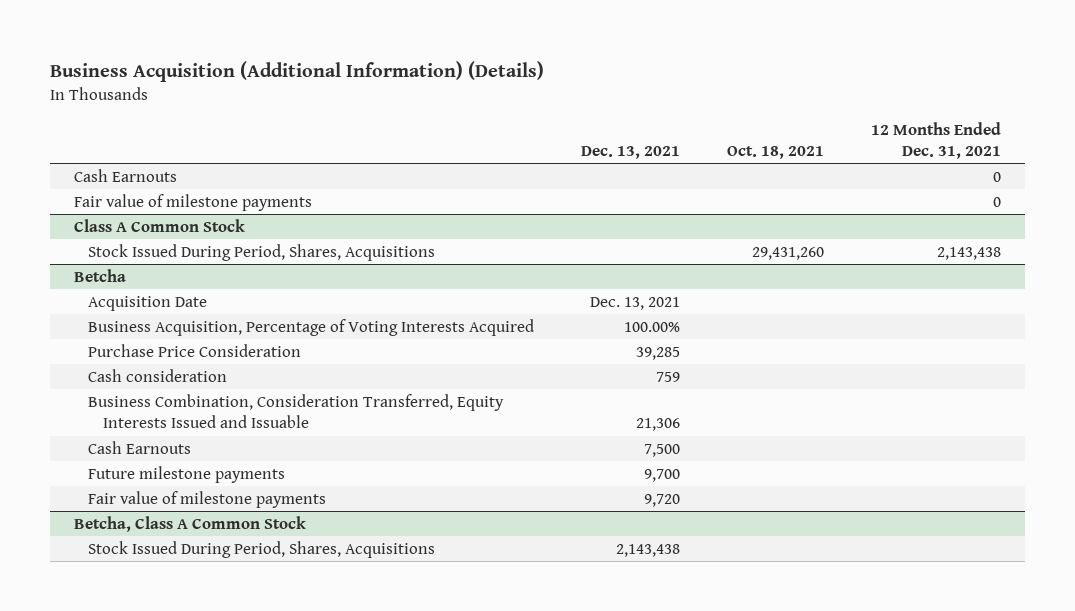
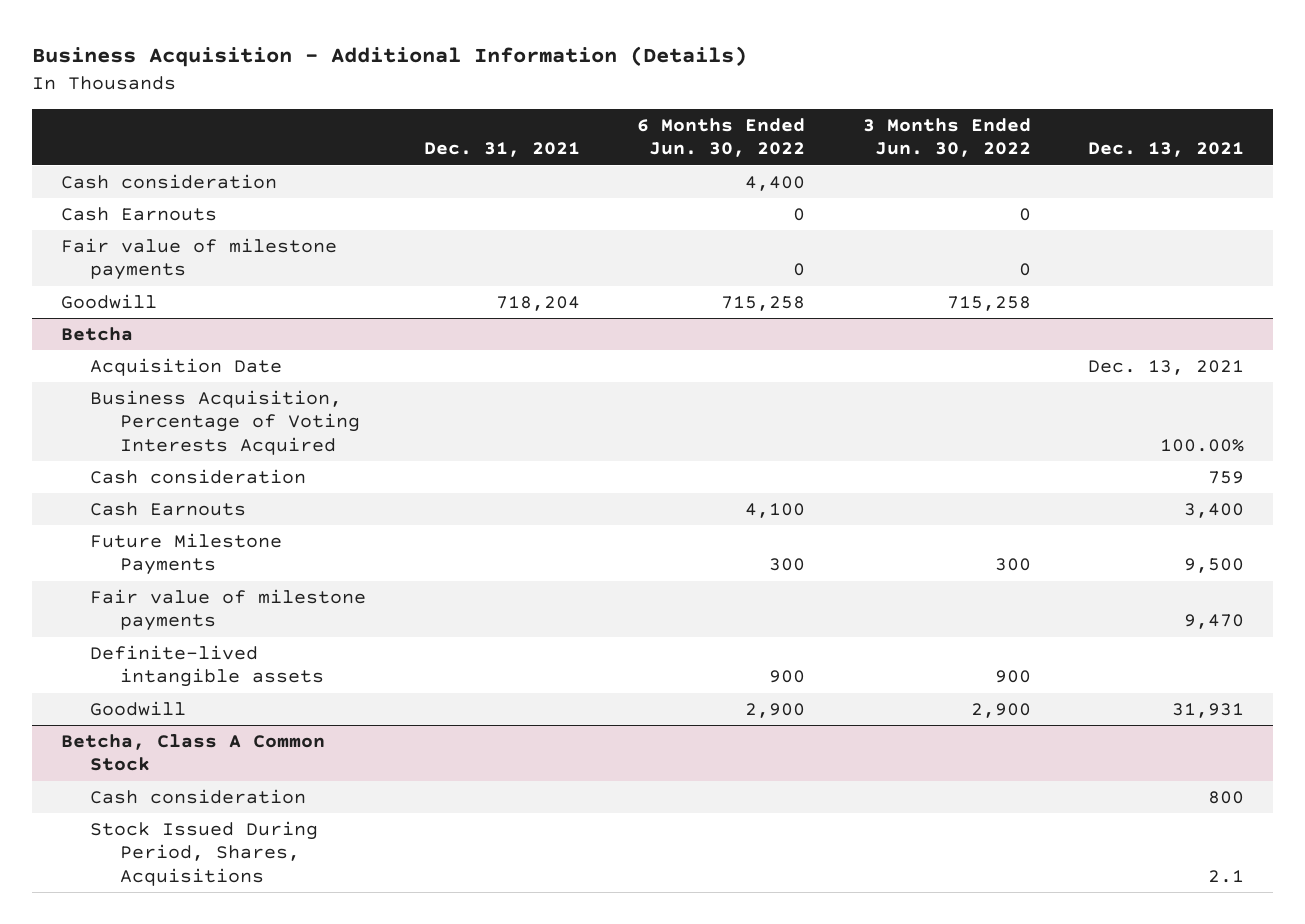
[50,60,545,82] Business Acquisition (Additional Information) (Details) -> [31,46,747,68] Business Acquisition - Additional Information (Details)
[727,145,825,159] Oct. 18, 2021 -> none
[871,121,1002,159] 12 Months Ended Dec. 31, 2021 -> none
none -> [423,142,580,158] Dec. 31, 2021
none -> [637,117,806,158] 6 Months Ended Jun. 30, 2022
none -> [862,117,1031,158] 3 Months Ended Jun. 30, 2022
none -> [60,173,277,189] Cash consideration
[73,219,245,233] Class A Common Stock -> none
[88,244,436,262] Stock Issued During Period, Shares, Acquisitions -> none
none -> [60,293,157,309] Goodwill
[88,344,302,358] Purchase Price Consideration -> none
[88,394,505,429] Business Combination, Consideration Transferred, Equity Interests Issued and Issuable -> none
[644,444,681,458] 7,500 -> [1184,502,1245,518] 3,400
[88,466,286,484] Future milestone payments -> [90,532,283,576] Future Milestone Payments
[644,469,681,483] 9,700 -> [1184,558,1245,574] 9,500
[644,494,681,508] 9,720 -> [1184,614,1245,630] 9,470
none -> [90,644,325,688] Definite-lived intangible assets
none -> [90,700,187,716] Goodwill
none -> [90,788,307,804] Cash consideration
[616,544,681,558] 2,143,438 -> [1208,869,1245,883] 2.1

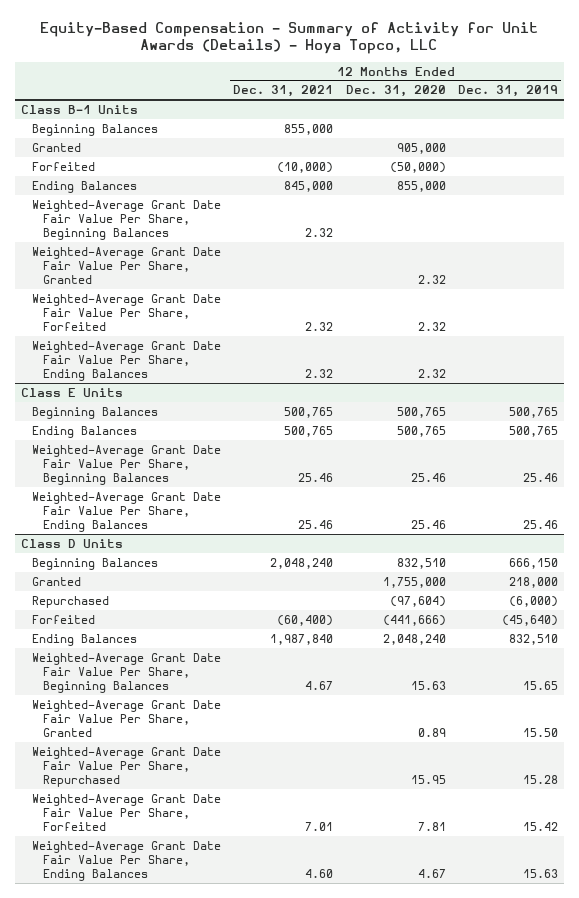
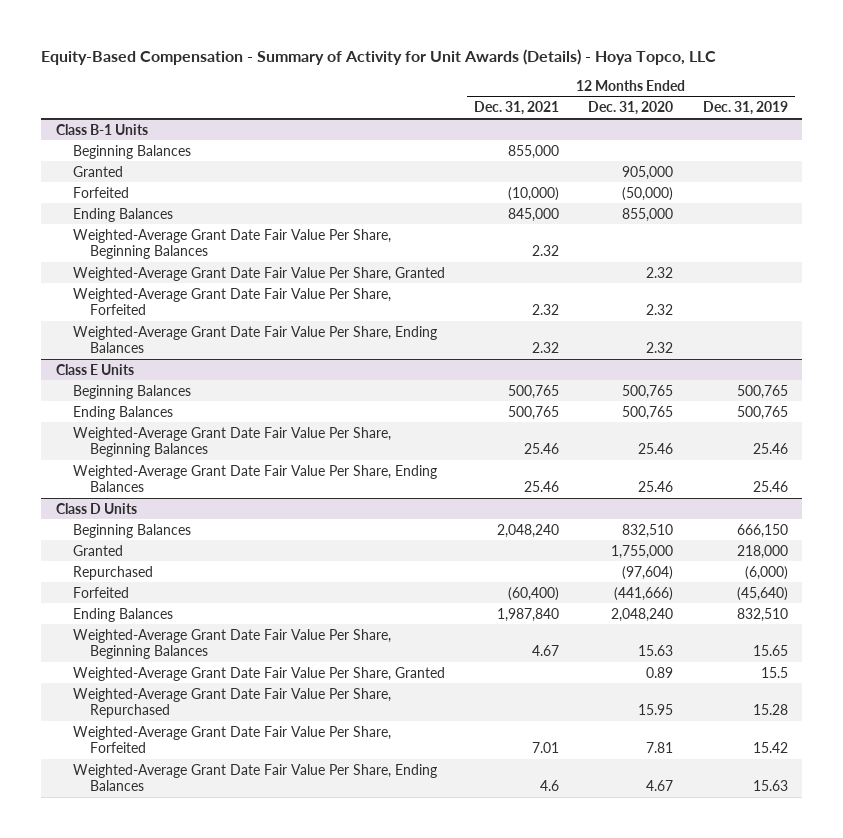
[523,728,559,738] 15.50 -> [760,666,788,678] 15.5
[305,869,334,879] 4.60 -> [540,780,560,792] 4.6

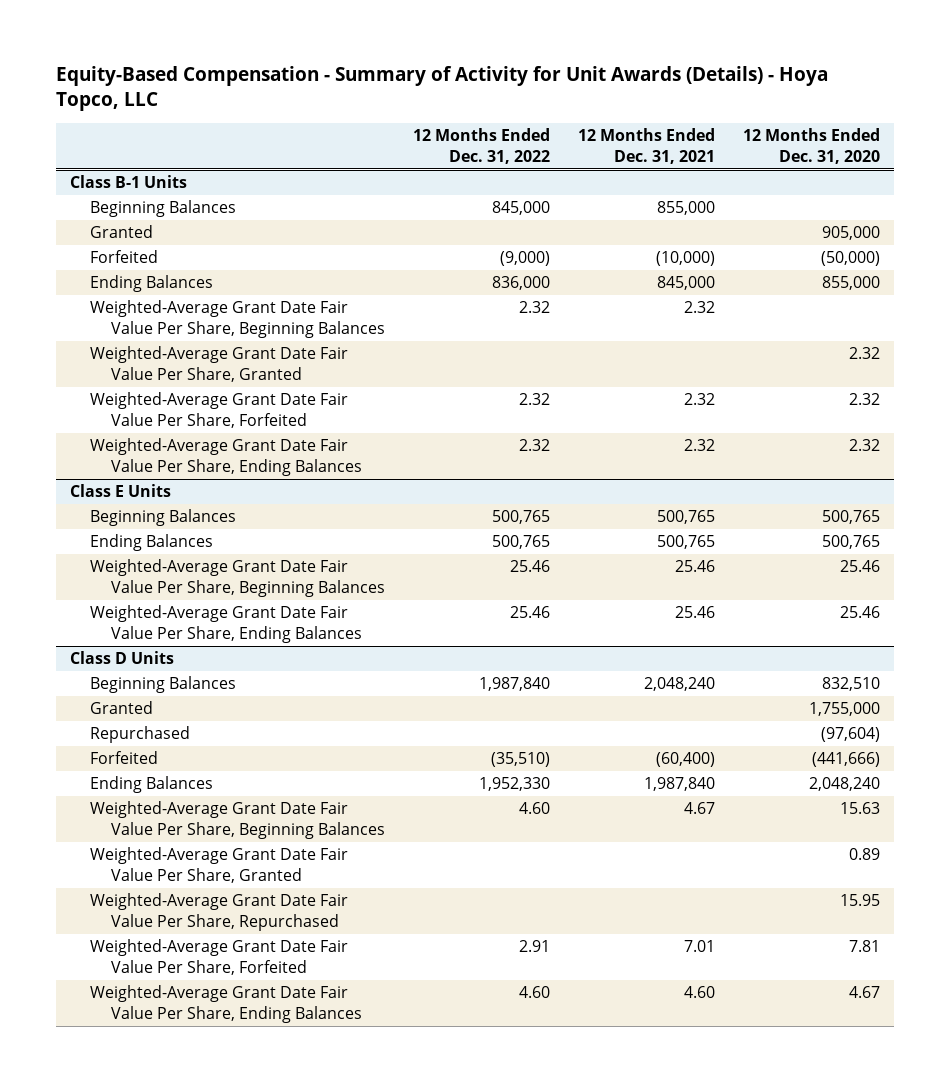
[702,101,788,116] Dec. 31, 2019 -> none
none -> [413,128,551,165] 12 Months Ended Dec. 31, 2022
[540,780,560,792] 4.6 -> [684,986,716,999] 4.60

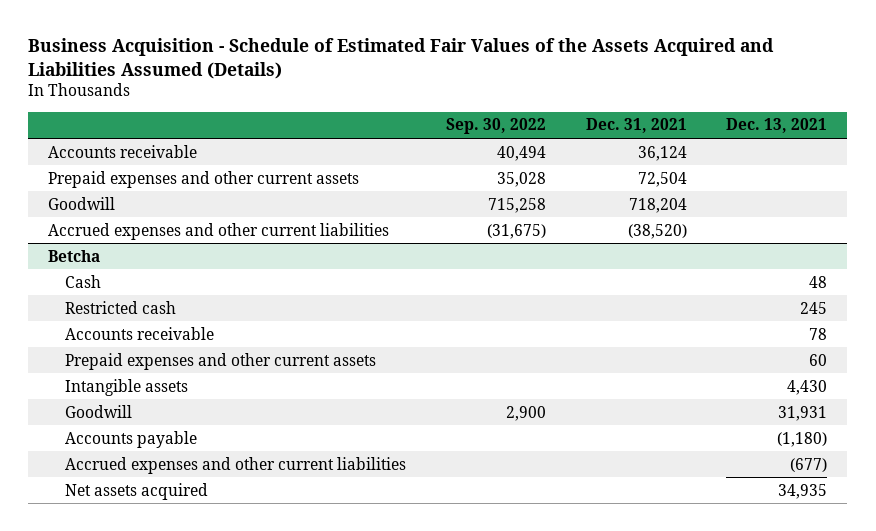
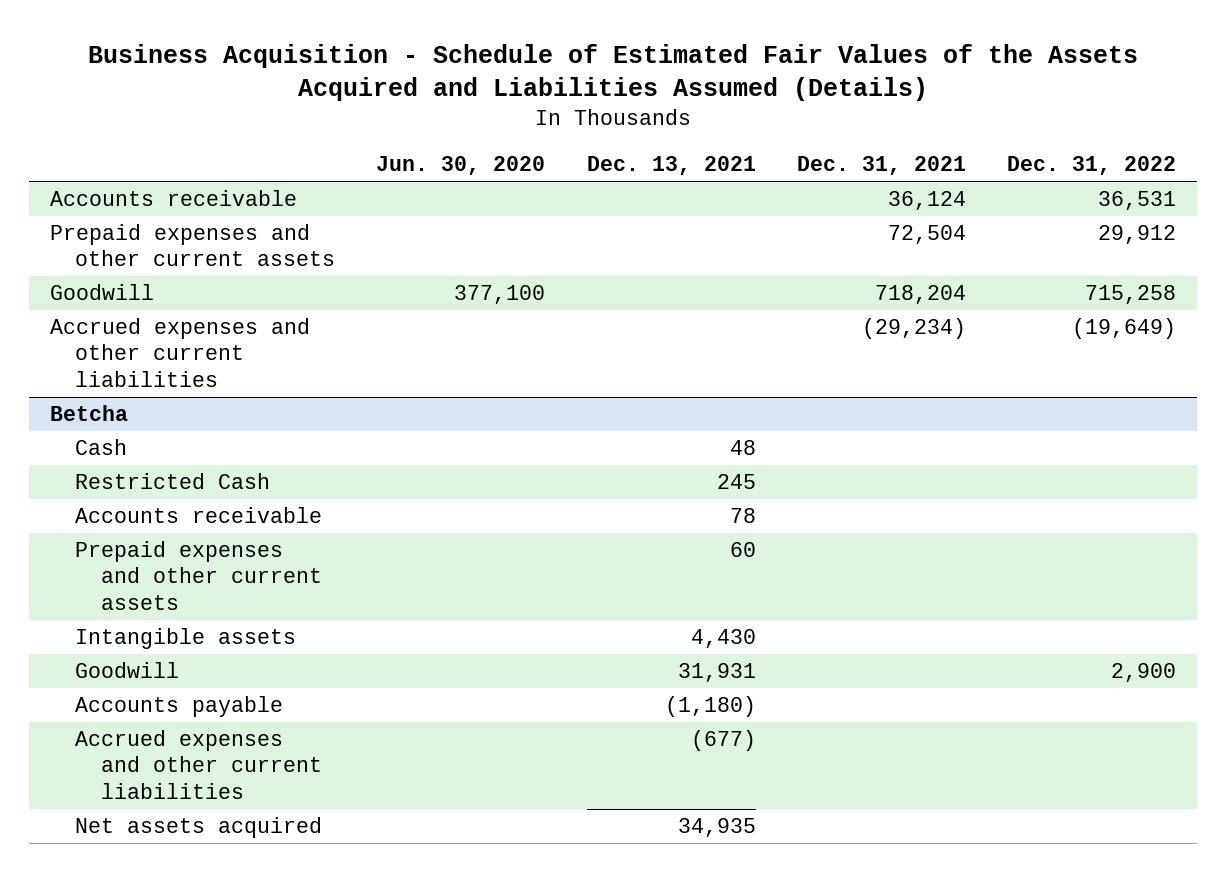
[446,118,547,135] Sep. 30, 2022 -> none
none -> [376,156,546,176] Jun. 30, 2020
none -> [1007,156,1177,176] Dec. 31, 2022
[627,223,687,239] (38,520) -> [861,318,966,340] (29,234)
[65,300,177,314] Restricted cash -> [75,473,271,490] Restricted Cash

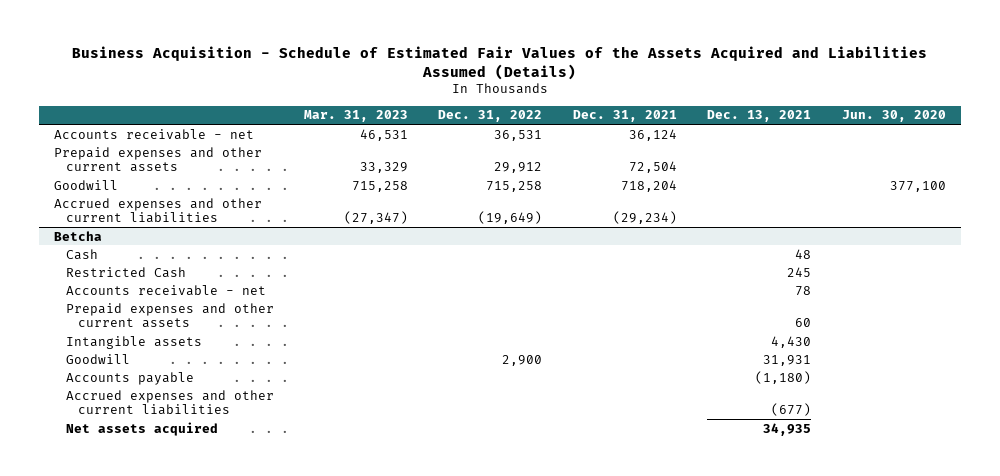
none -> [304,110,409,123] Mar. 31, 2023
[49,190,297,207] Accounts receivable -> [53,128,254,140] Accounts receivable - net
[75,507,323,524] Accounts receivable -> [65,284,266,296] Accounts receivable - net

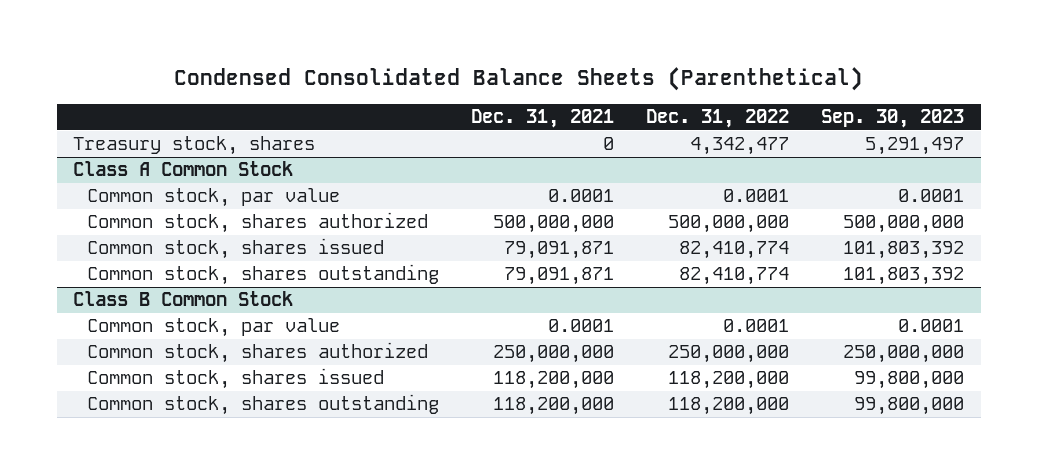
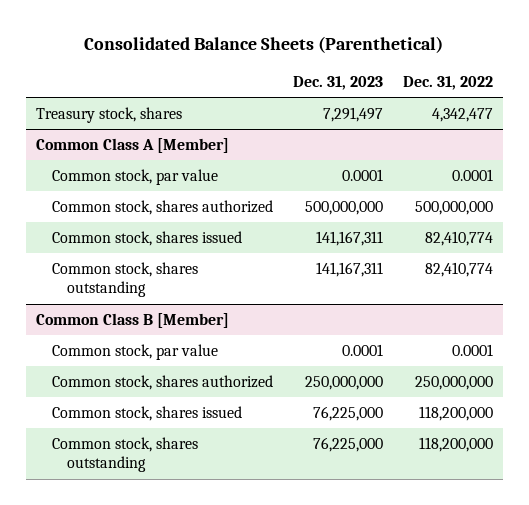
[173,67,863,92] Condensed Consolidated Balance Sheets (Parenthetical) -> [84,36,444,54] Consolidated Balance Sheets (Parenthetical)
[470,109,614,129] Dec. 31, 2021 -> none
[821,109,965,129] Sep. 30, 2023 -> none
none -> [292,75,383,90] Dec. 31, 2023
[72,161,293,177] Class A Common Stock -> [36,137,230,153] Common Class A [Member]
[72,291,293,307] Class B Common Stock -> [36,312,230,328] Common Class B [Member]

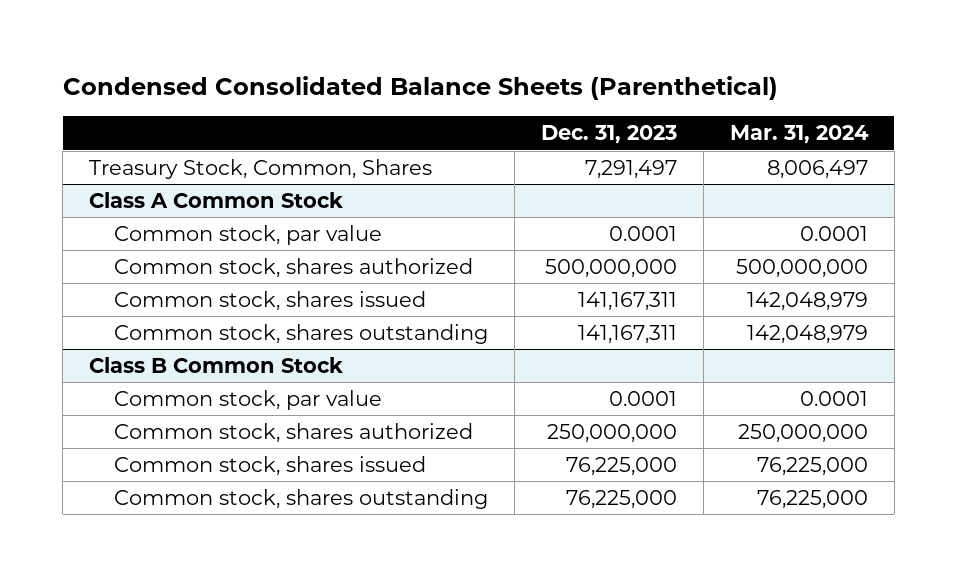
[84,36,444,54] Consolidated Balance Sheets (Parenthetical) -> [62,76,778,101] Condensed Consolidated Balance Sheets (Parenthetical)
[402,75,493,90] Dec. 31, 2022 -> none
none -> [729,125,869,145] Mar. 31, 2024
[36,106,183,123] Treasury stock, shares -> [89,159,433,180] Treasury Stock, Common, Shares
[36,137,230,153] Common Class A [Member] -> [89,192,344,209] Class A Common Stock
[36,312,230,328] Common Class B [Member] -> [89,357,344,374] Class B Common Stock

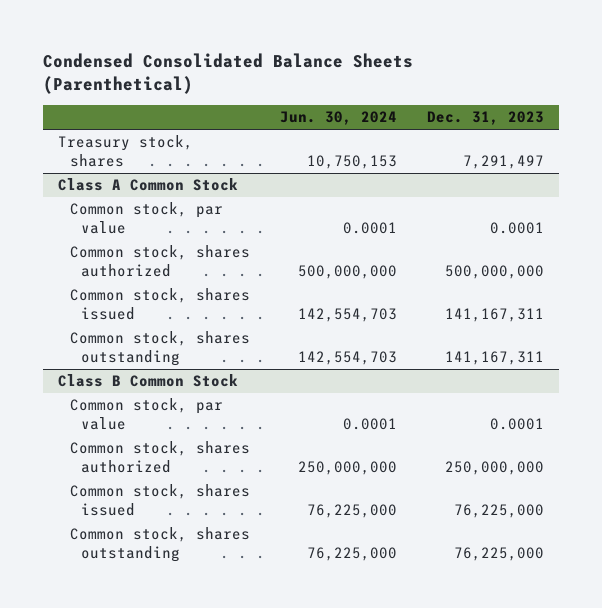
[729,125,869,145] Mar. 31, 2024 -> none
none -> [279,111,397,126] Jun. 30, 2024
[89,159,433,180] Treasury Stock, Common, Shares -> [58,135,194,167] Treasury stock, shares

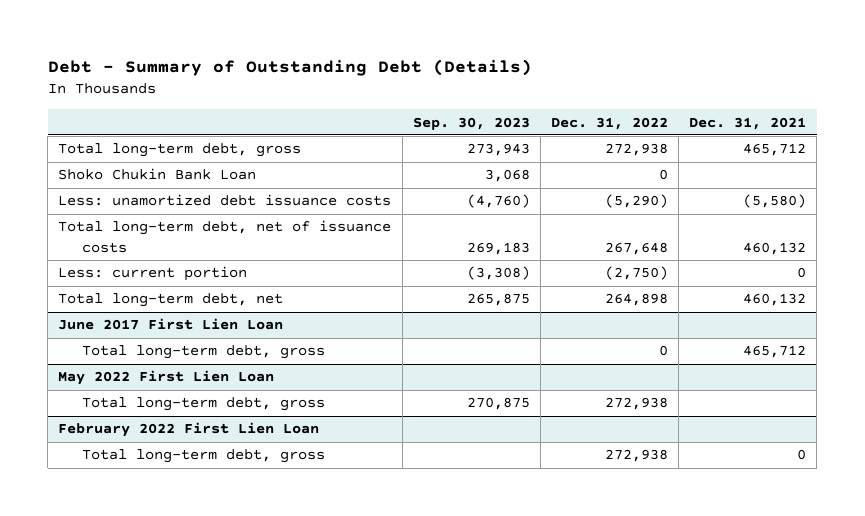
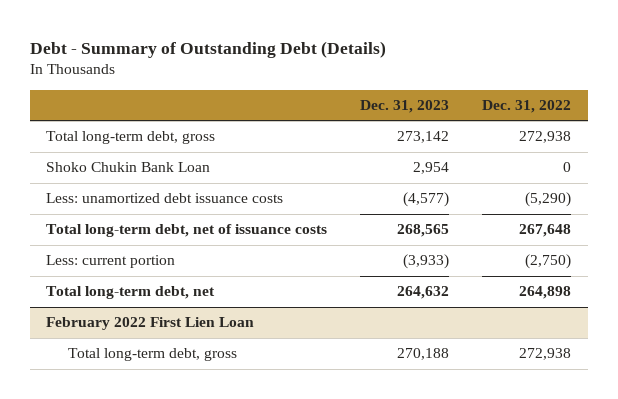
[412,116,530,130] Sep. 30, 2023 -> none
[689,116,807,130] Dec. 31, 2021 -> none
none -> [360,99,450,113] Dec. 31, 2023
[58,318,284,331] June 2017 First Lien Loan -> none
[82,345,326,360] Total long-term debt, gross -> none
[58,370,275,386] May 2022 First Lien Loan -> none
[82,397,326,412] Total long-term debt, gross -> none

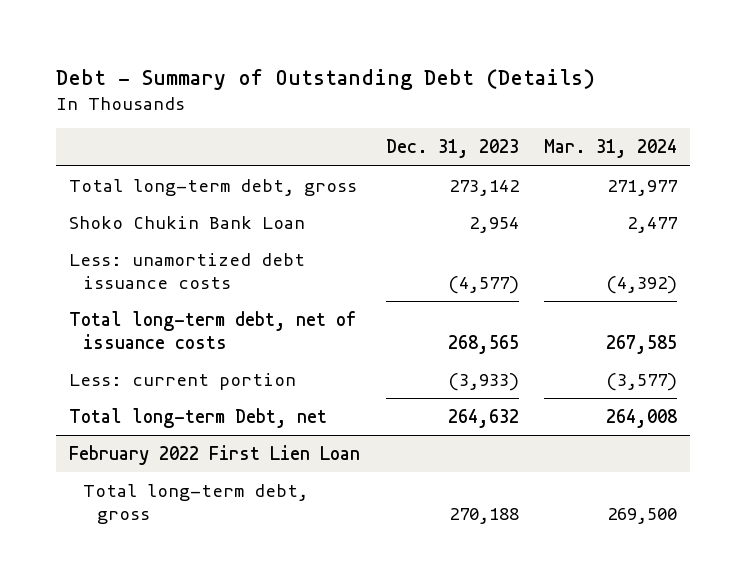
[482,99,572,113] Dec. 31, 2022 -> none
none -> [544,139,678,159] Mar. 31, 2024
[46,286,216,300] Total long-term debt, net -> [69,408,328,429] Total long-term Debt, net

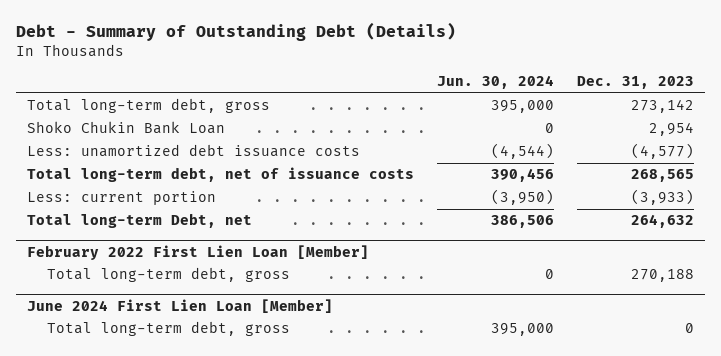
[544,139,678,159] Mar. 31, 2024 -> none
none -> [437,75,555,90] Jun. 30, 2024
[69,445,361,466] February 2022 First Lien Loan -> [27,244,370,260] February 2022 First Lien Loan [Member]
none -> [27,298,334,313] June 2024 First Lien Loan [Member]
none -> [47,321,291,337] Total long-term debt, gross

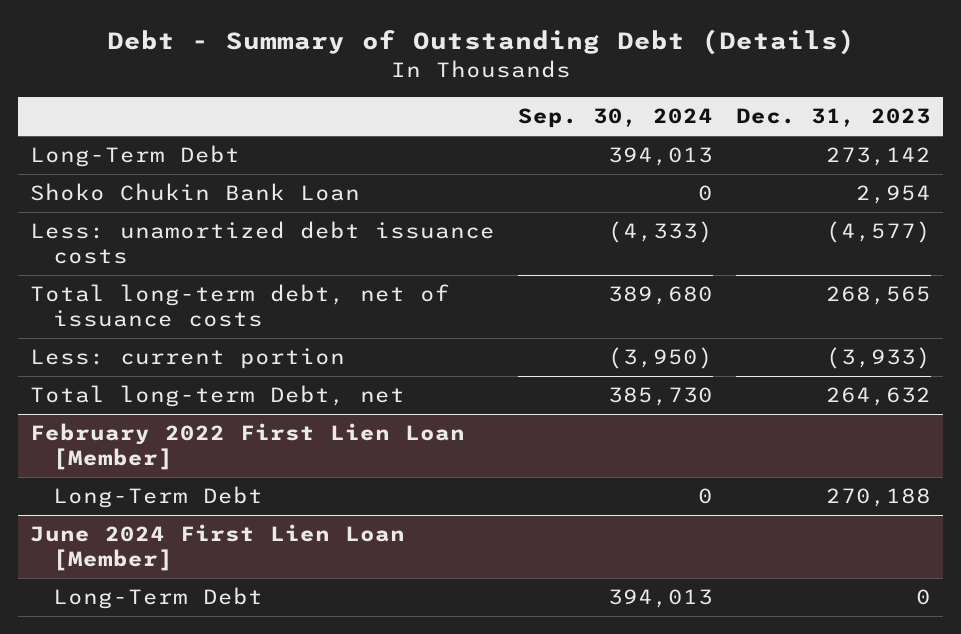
[437,75,555,90] Jun. 30, 2024 -> none
none -> [518,108,714,129] Sep. 30, 2024
[27,98,271,114] Total long-term debt, gross -> [29,145,240,168] Long-Term Debt
[47,267,291,283] Total long-term debt, gross -> [53,486,264,509] Long-Term Debt
[47,321,291,337] Total long-term debt, gross -> [53,587,264,610] Long-Term Debt

